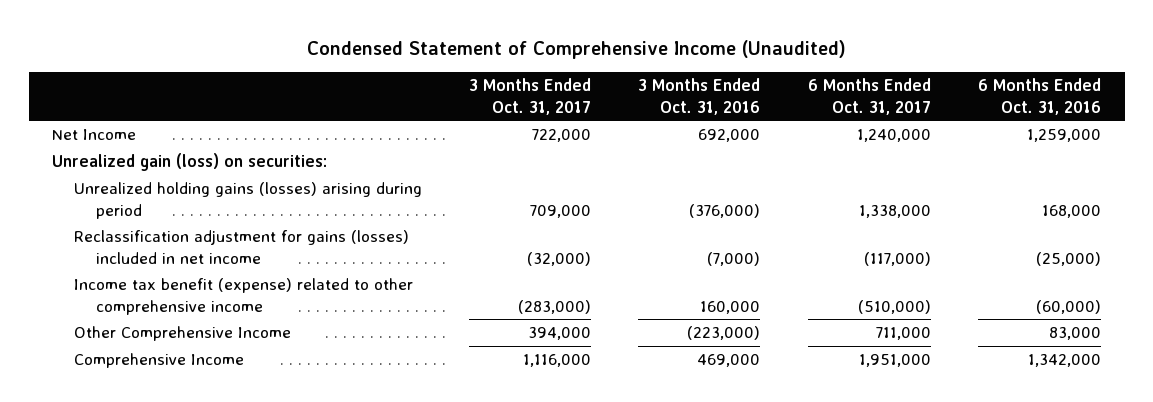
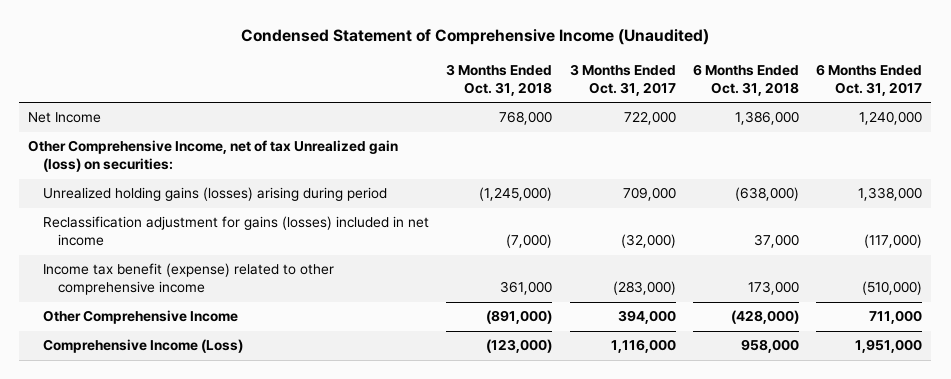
[638,77,761,115] 3 Months Ended Oct. 31, 2016 -> none
[977,77,1101,115] 6 Months Ended Oct. 31, 2016 -> none
none -> [446,63,553,96] 3 Months Ended Oct. 31, 2018
none -> [693,63,800,96] 6 Months Ended Oct. 31, 2018
[52,153,328,172] Unrealized gain (loss) on securities: -> none
none -> [28,140,399,173] Other Comprehensive Income, net of tax Unrealized gain (loss) on securities:
[73,353,244,369] Comprehensive Income -> [42,339,243,354] Comprehensive Income (Loss)

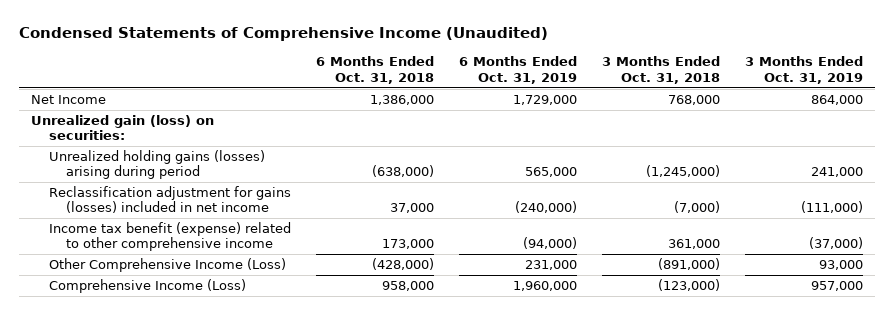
[241,29,710,46] Condensed Statement of Comprehensive Income (Unaudited) -> [18,27,548,42] Condensed Statements of Comprehensive Income (Unaudited)
[569,63,676,96] 3 Months Ended Oct. 31, 2017 -> none
[816,63,923,96] 6 Months Ended Oct. 31, 2017 -> none
none -> [458,56,577,84] 6 Months Ended Oct. 31, 2019
none -> [744,56,863,84] 3 Months Ended Oct. 31, 2019
[28,140,399,173] Other Comprehensive Income, net of tax Unrealized gain (loss) on securities: -> none
none -> [31,115,215,141] Unrealized gain (loss) on securities:
[42,310,238,325] Other Comprehensive Income -> [48,258,286,273] Other Comprehensive Income (Loss)

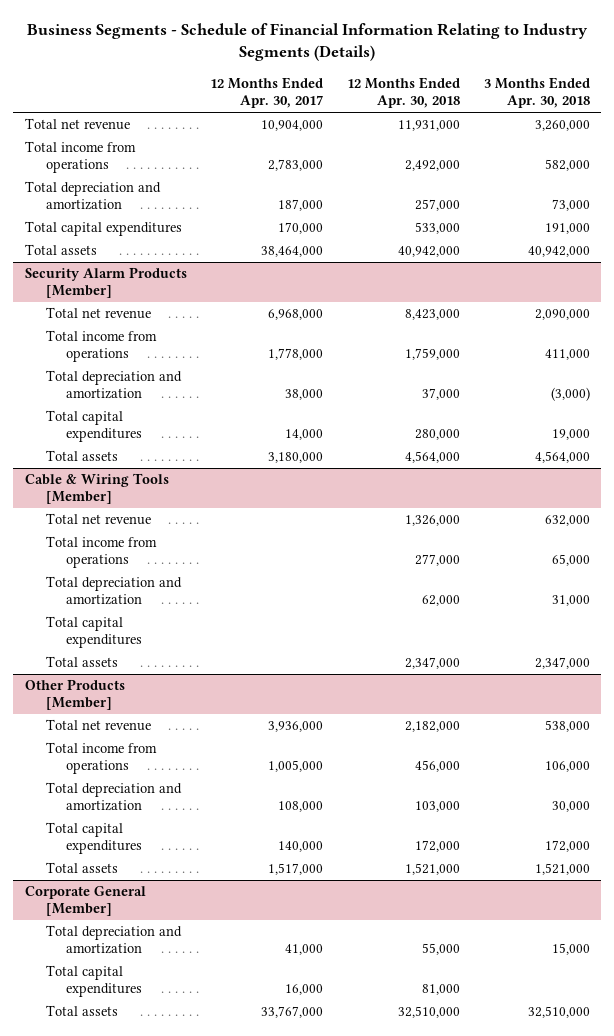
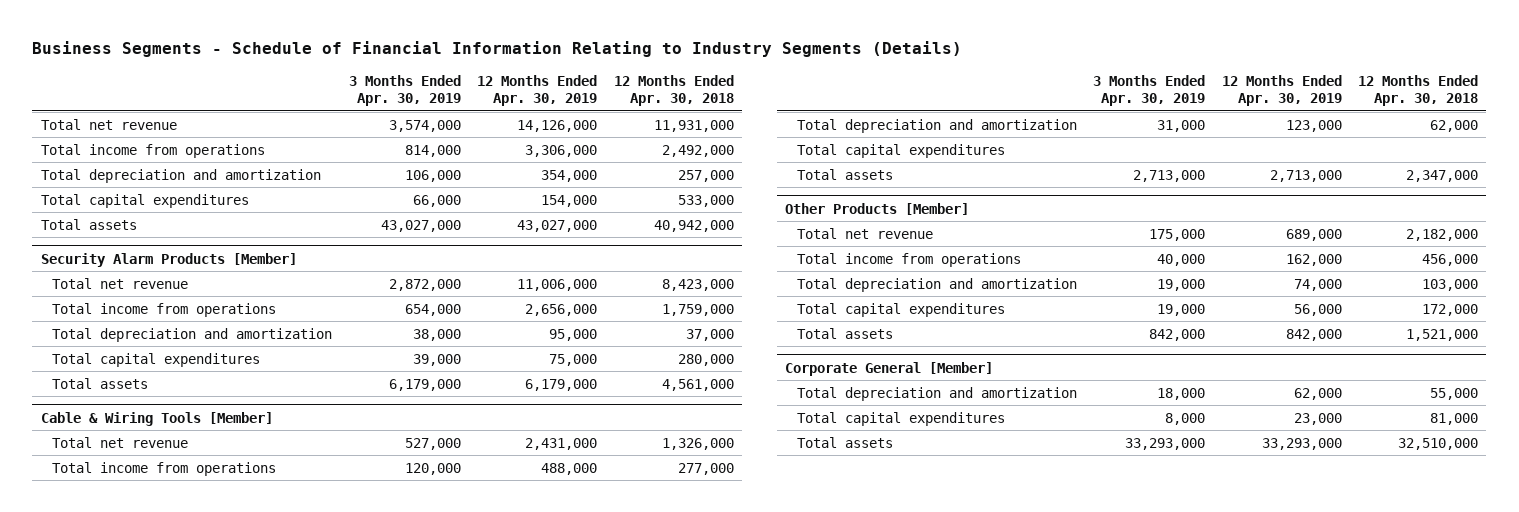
[210,77,324,109] 12 Months Ended Apr. 30, 2017 -> none
[483,77,590,109] 3 Months Ended Apr. 30, 2018 -> none
none -> [348,74,461,107] 3 Months Ended Apr. 30, 2019
none -> [477,74,598,107] 12 Months Ended Apr. 30, 2019
[404,451,460,464] 4,564,000 -> [661,378,734,391] 4,561,000

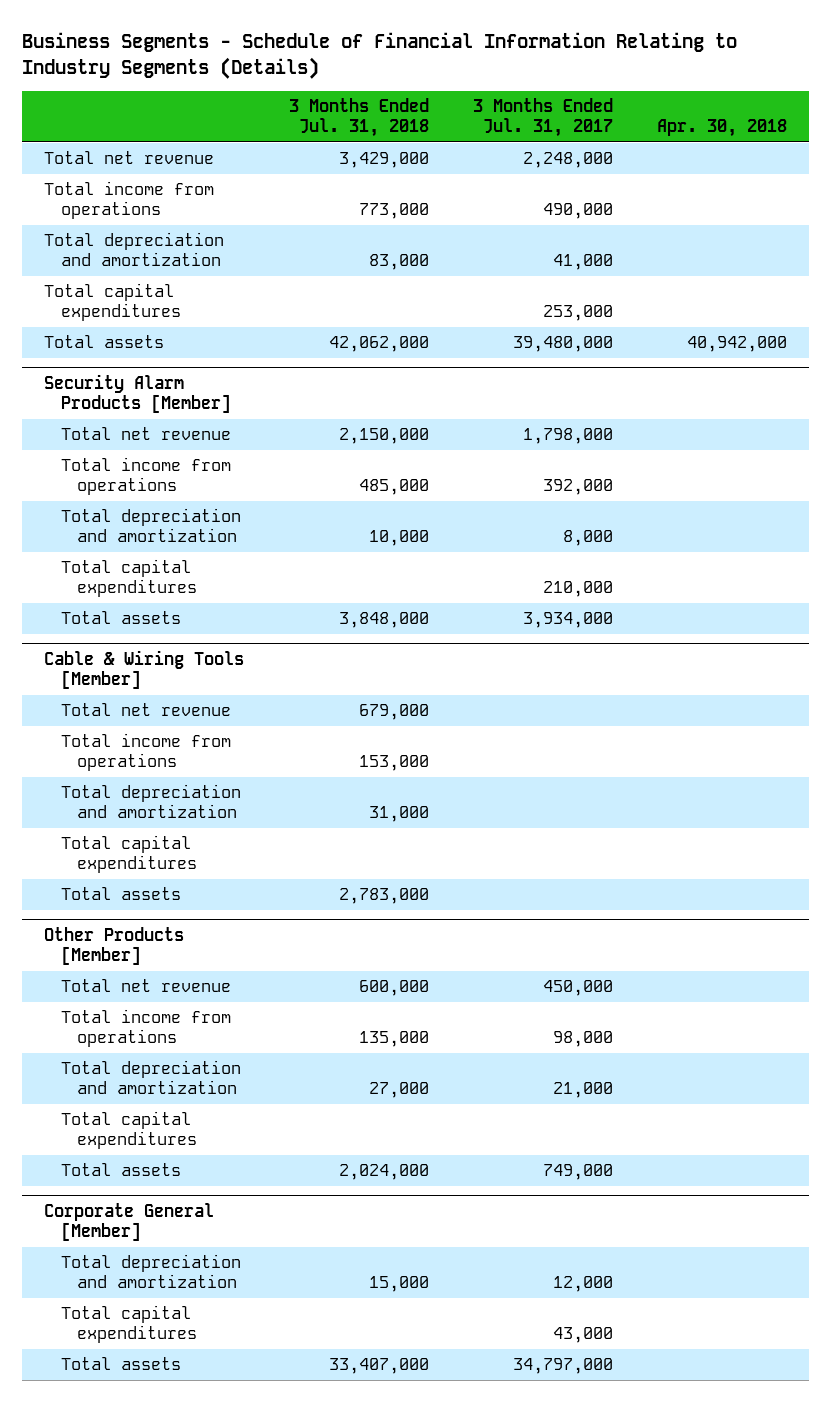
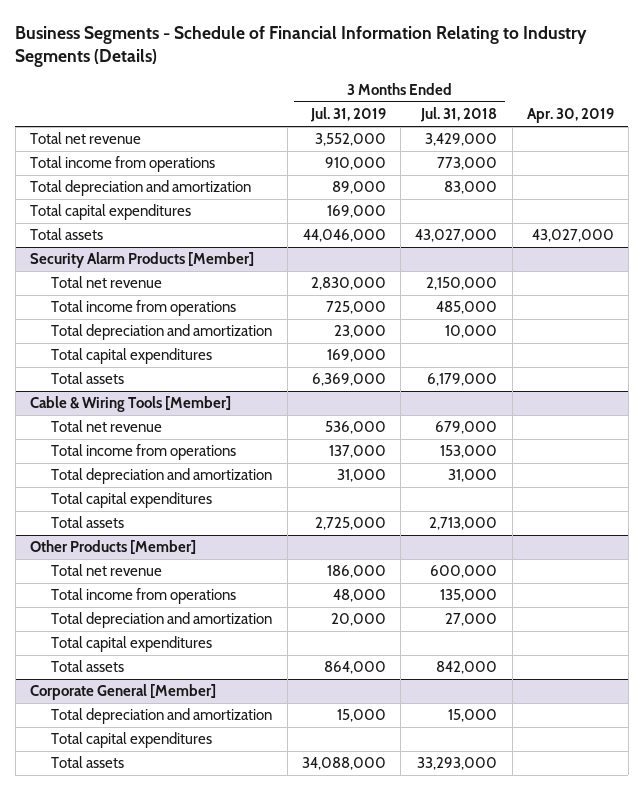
[472,98,613,138] 3 Months Ended Jul. 31, 2017 -> none
[657,119,788,138] Apr. 30, 2018 -> none
none -> [309,107,386,123] Jul. 31, 2019
none -> [526,108,614,124] Apr. 30, 2019
[328,336,429,353] 42,062,000 -> [415,229,498,243] 43,027,000
[338,612,429,629] 3,848,000 -> [427,373,498,387] 6,179,000
[338,888,429,905] 2,783,000 -> [429,517,498,531] 2,713,000
[338,1164,429,1181] 2,024,000 -> [436,661,498,675] 842,000
[328,1358,429,1375] 33,407,000 -> [417,757,498,771] 33,293,000

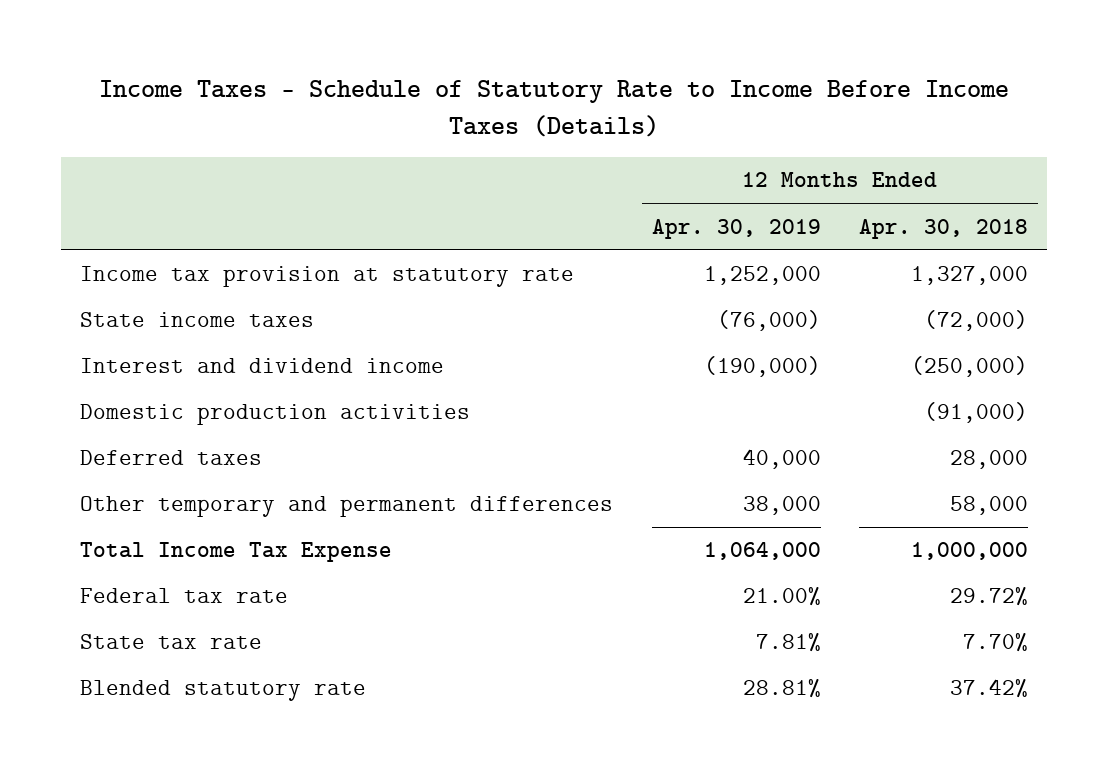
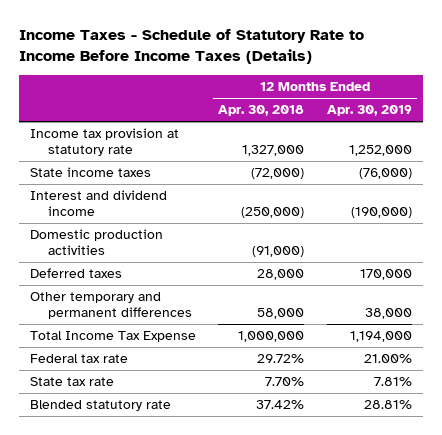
[742,449,821,470] 40,000 -> [359,269,412,281] 170,000
[703,542,821,561] 1,064,000 -> [349,331,412,343] 1,194,000

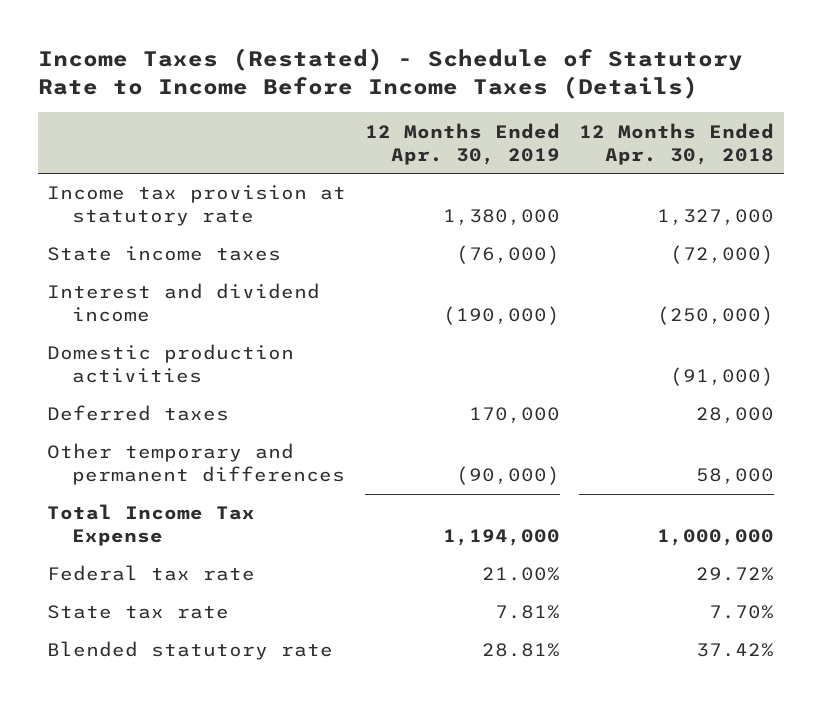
[18,28,364,65] Income Taxes - Schedule of Statutory Rate to Income Before Income Taxes (Details) -> [37,47,743,100] Income Taxes (Restated) - Schedule of Statutory Rate to Income Before Income Taxes (Details)
[348,145,412,157] 1,252,000 -> [443,209,561,226] 1,380,000
[364,308,412,320] 38,000 -> [456,466,561,486] (90,000)

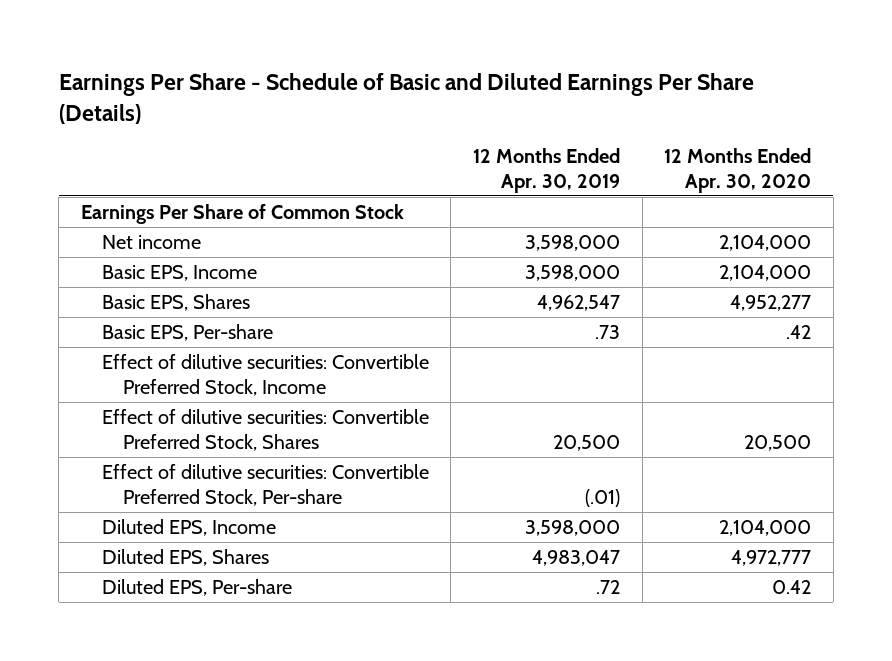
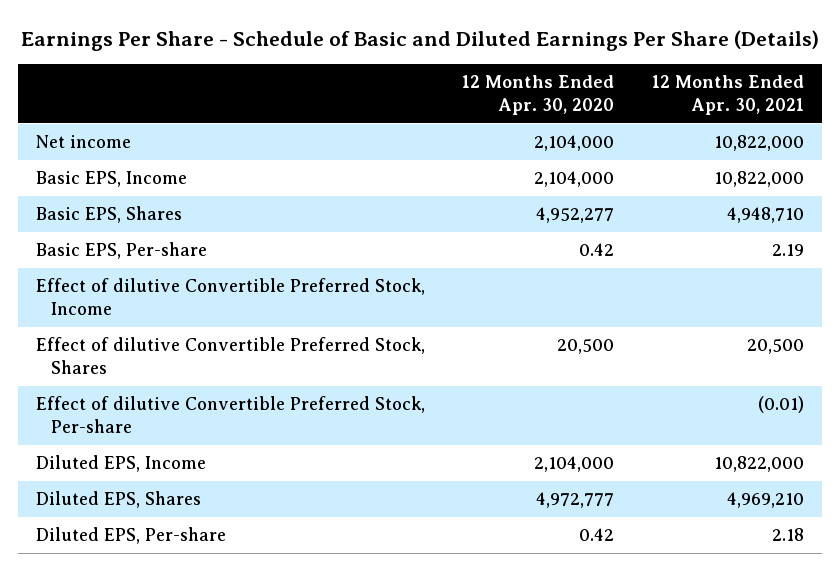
[473,147,621,193] 12 Months Ended Apr. 30, 2019 -> none
none -> [651,75,804,116] 12 Months Ended Apr. 30, 2021
[80,204,404,225] Earnings Per Share of Common Stock -> none
[786,325,812,340] .42 -> [579,243,615,257] 0.42
[101,354,429,397] Effect of dilutive securities: Convertible Preferred Stock, Income -> [36,278,426,316] Effect of dilutive Convertible Preferred Stock, Income
[101,409,429,452] Effect of dilutive securities: Convertible Preferred Stock, Shares -> [36,337,426,375] Effect of dilutive Convertible Preferred Stock, Shares
[101,464,429,507] Effect of dilutive securities: Convertible Preferred Stock, Per-share -> [36,396,426,434] Effect of dilutive Convertible Preferred Stock, Per-share

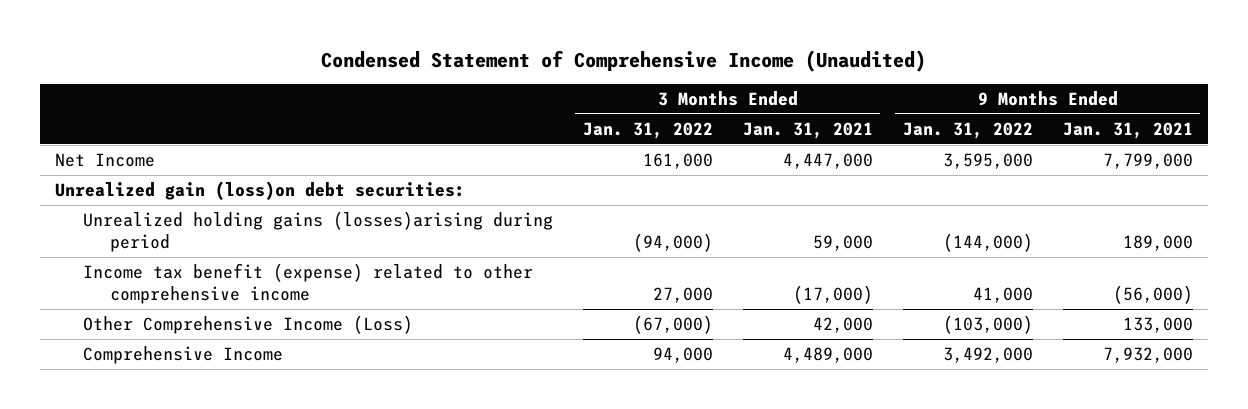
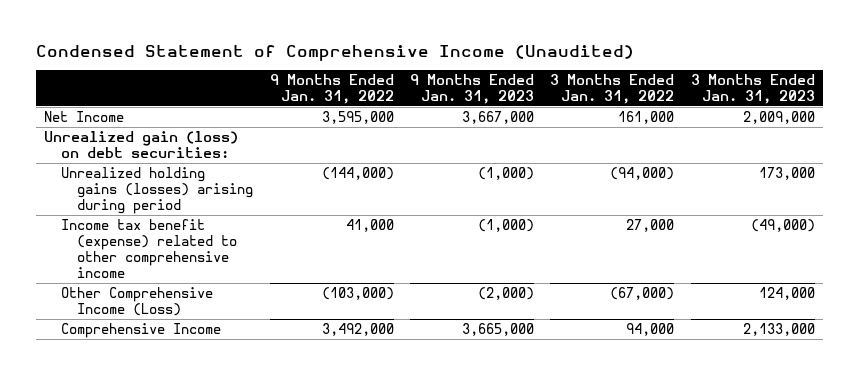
[742,121,873,139] Jan. 31, 2021 -> none
[1062,121,1193,139] Jan. 31, 2021 -> none
none -> [409,74,534,105] 9 Months Ended Jan. 31, 2023
none -> [690,74,815,105] 3 Months Ended Jan. 31, 2023
[55,180,466,200] Unrealized gain (loss)on debt securities: -> [43,130,238,159] Unrealized gain (loss) on debt securities:
[82,210,553,252] Unrealized holding gains (losses)arising during period -> [60,166,254,215] Unrealized holding gains (losses) arising during period

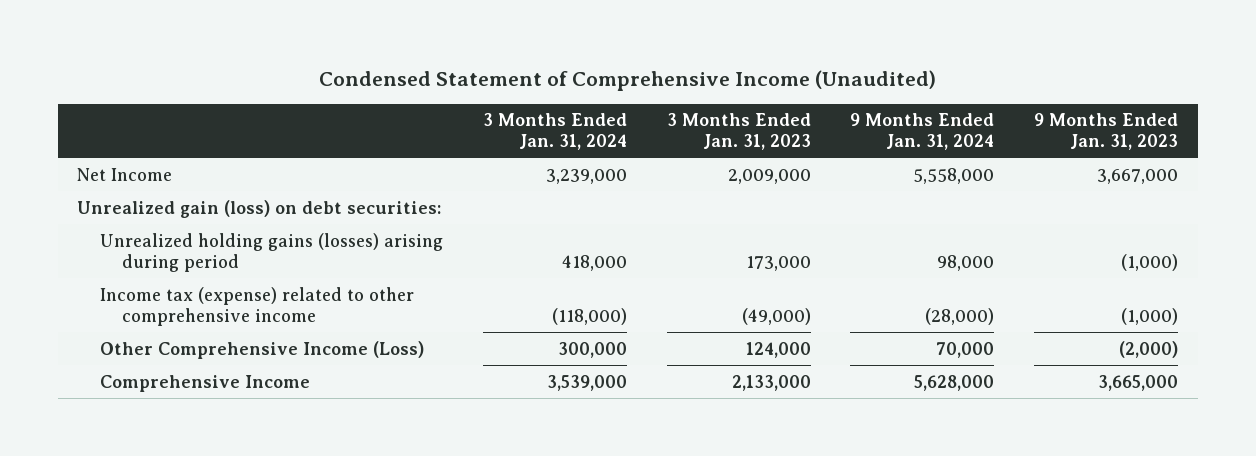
[269,74,394,105] 9 Months Ended Jan. 31, 2022 -> none
[550,74,675,105] 3 Months Ended Jan. 31, 2022 -> none
none -> [482,113,627,151] 3 Months Ended Jan. 31, 2024
none -> [850,113,995,151] 9 Months Ended Jan. 31, 2024
[60,218,238,279] Income tax benefit (expense) related to other comprehensive income -> [99,286,414,326] Income tax (expense) related to other comprehensive income

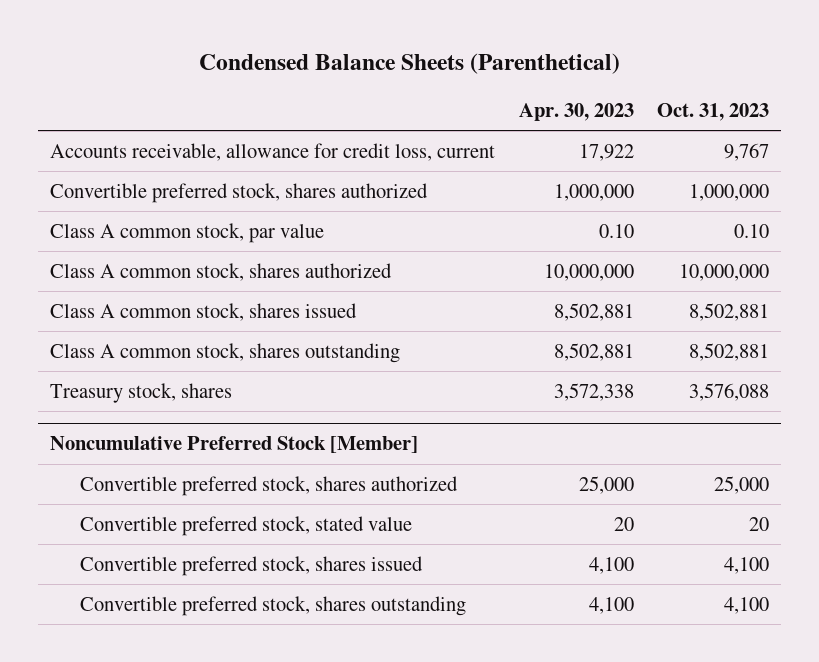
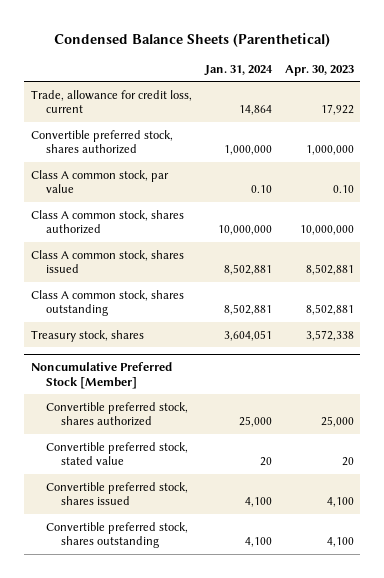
[657,102,770,121] Oct. 31, 2023 -> none
none -> [203,65,273,77] Jan. 31, 2024
[50,142,496,161] Accounts receivable, allowance for credit loss, current -> [30,89,192,114] Trade, allowance for credit loss, current

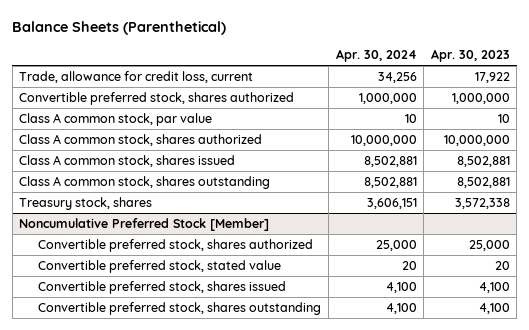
[54,32,331,47] Condensed Balance Sheets (Parenthetical) -> [12,20,227,35] Balance Sheets (Parenthetical)
[203,65,273,77] Jan. 31, 2024 -> none
none -> [335,49,417,63] Apr. 30, 2024
[332,185,354,194] 0.10 -> [497,113,510,123] 10

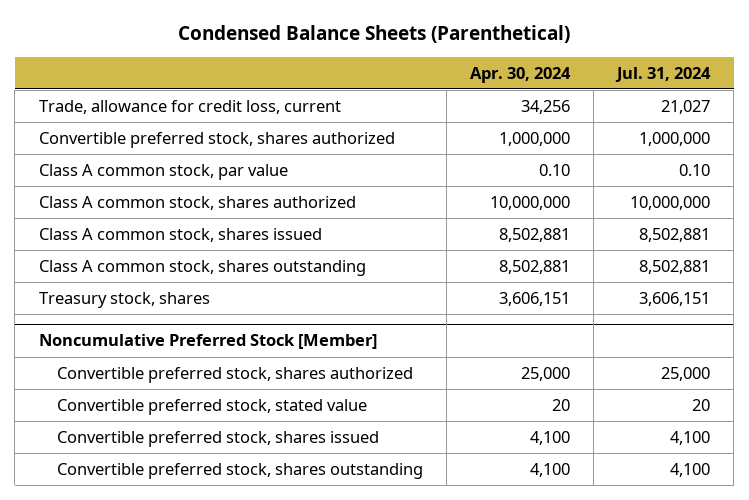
[12,20,227,35] Balance Sheets (Parenthetical) -> [178,25,571,44] Condensed Balance Sheets (Parenthetical)
[430,49,510,63] Apr. 30, 2023 -> none
none -> [615,66,712,82] Jul. 31, 2024
[404,113,417,123] 10 -> [539,163,571,176] 0.10

